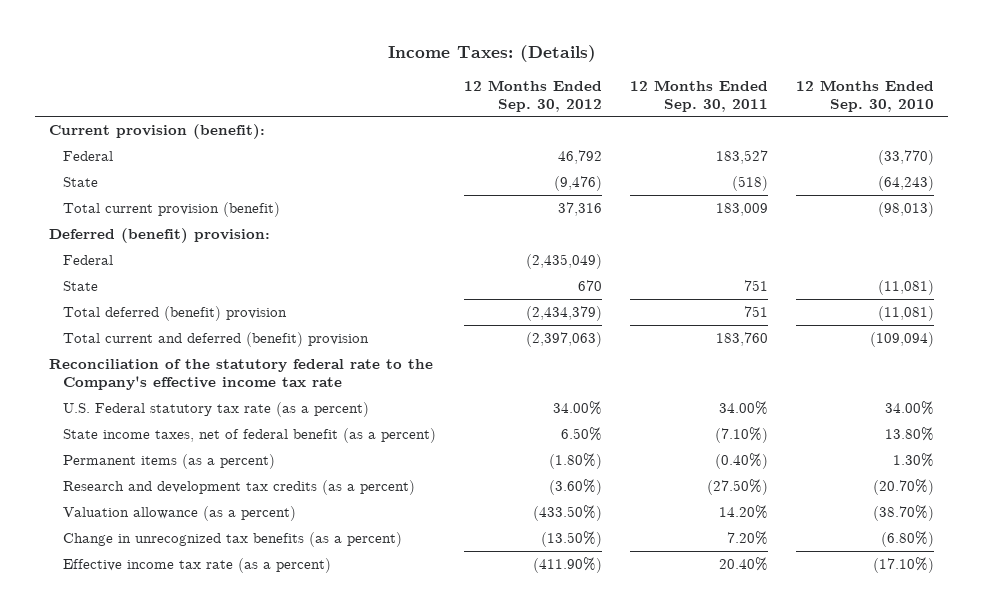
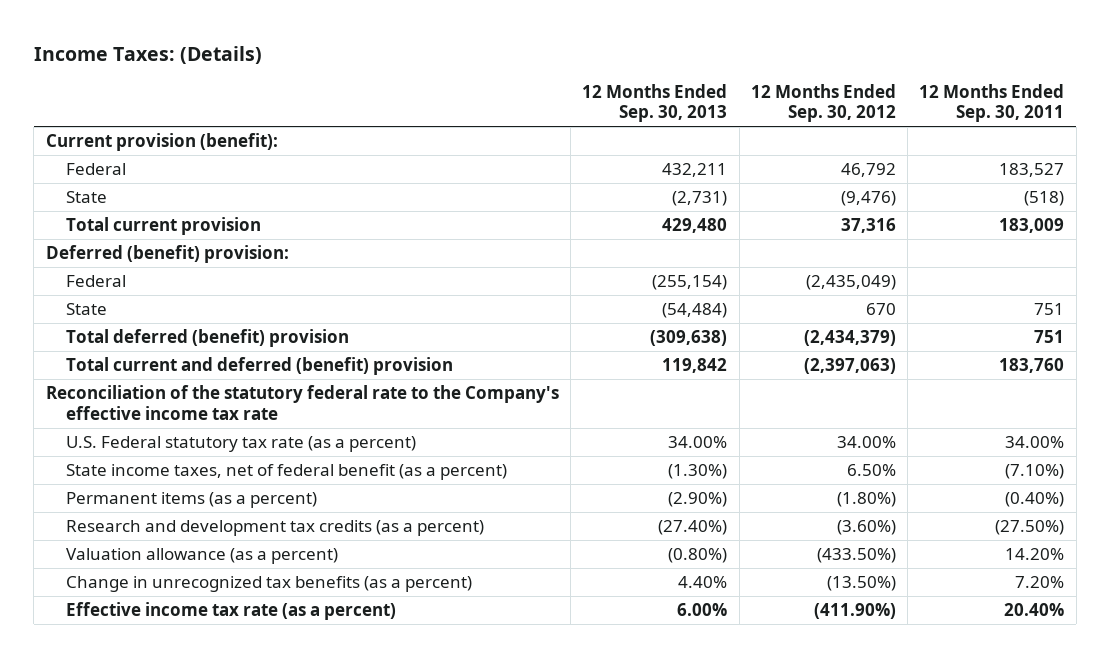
[796,79,935,112] 12 Months Ended Sep. 30, 2010 -> none
none -> [582,84,728,123] 12 Months Ended Sep. 30, 2013
[63,201,281,217] Total current provision (benefit) -> [65,217,261,236] Total current provision

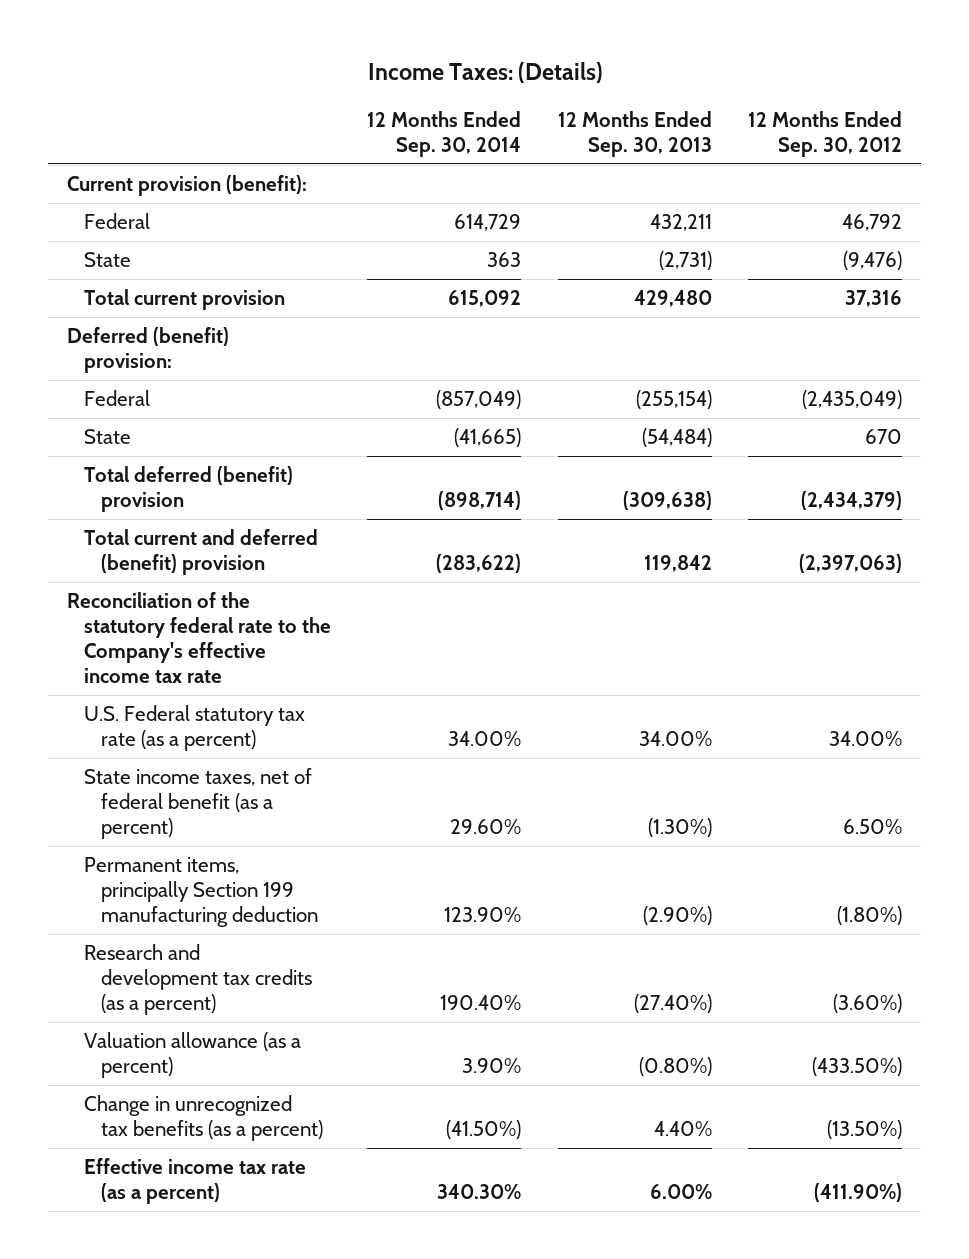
[919,84,1065,123] 12 Months Ended Sep. 30, 2011 -> none
none -> [367,111,522,157] 12 Months Ended Sep. 30, 2014
[65,492,317,509] Permanent items (as a percent) -> [83,857,318,928] Permanent items, principally Section 199 manufacturing deduction

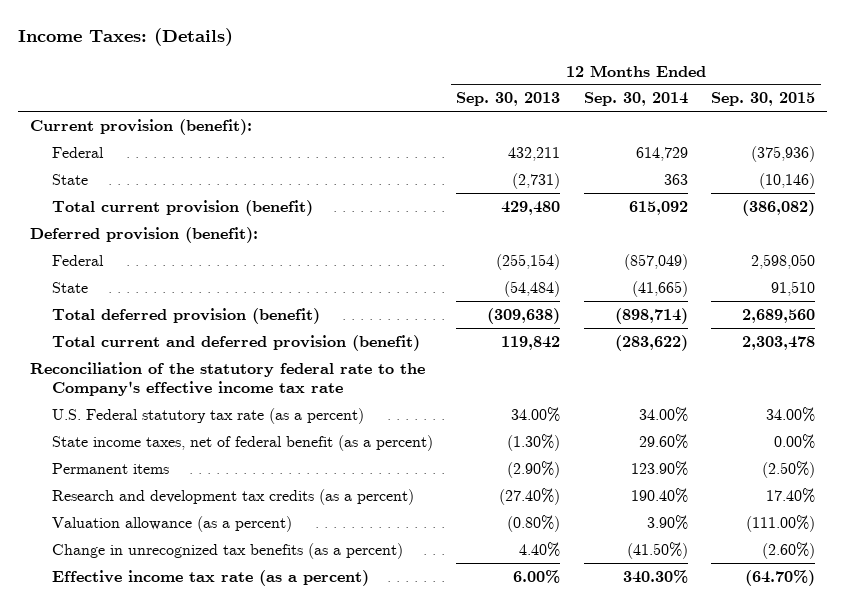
[748,111,903,157] 12 Months Ended Sep. 30, 2012 -> none
none -> [711,92,816,107] Sep. 30, 2015
[83,289,285,311] Total current provision -> [52,199,314,216] Total current provision (benefit)
[66,327,229,374] Deferred (benefit) provision: -> [29,226,258,243] Deferred provision (benefit):
[83,466,293,513] Total deferred (benefit) provision -> [52,307,321,324] Total deferred provision (benefit)
[83,529,318,576] Total current and deferred (benefit) provision -> [52,334,421,351] Total current and deferred provision (benefit)
[83,857,318,928] Permanent items, principally Section 199 manufacturing deduction -> [52,462,170,474] Permanent items

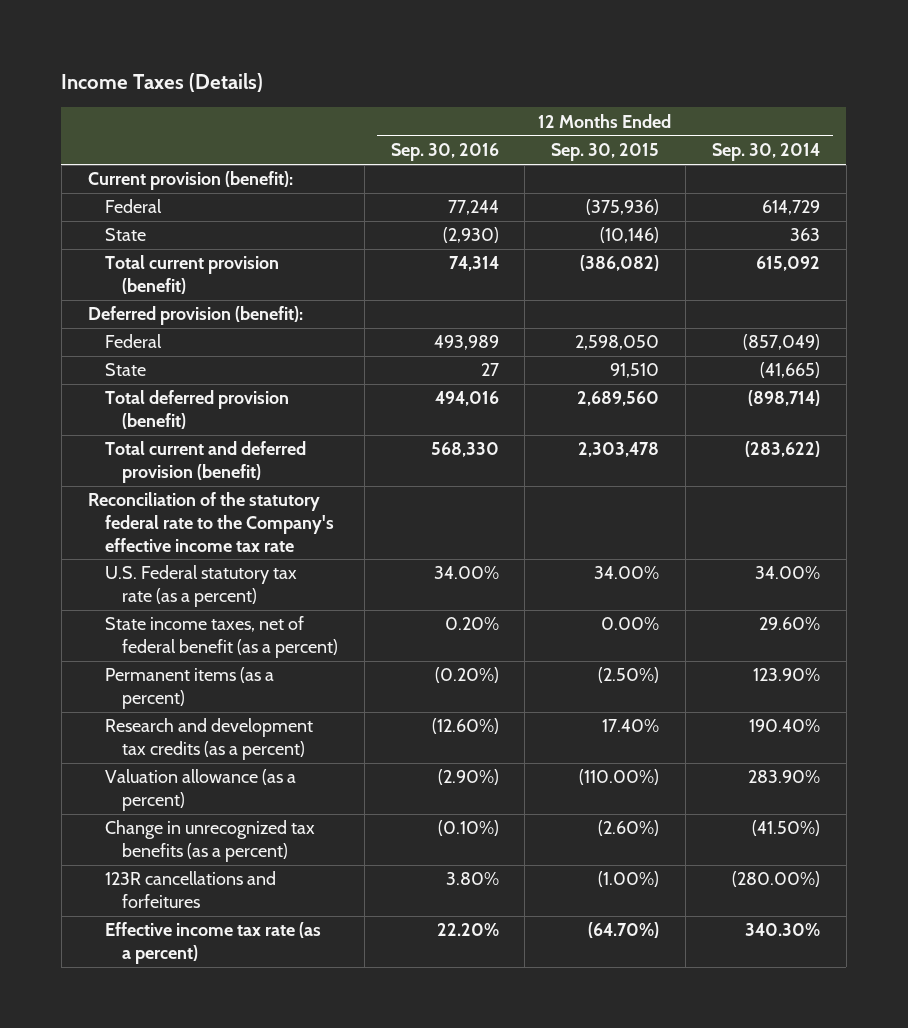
[17,28,233,47] Income Taxes: (Details) -> [61,73,264,93] Income Taxes (Details)
[456,92,561,107] Sep. 30, 2013 -> none
none -> [390,143,499,162] Sep. 30, 2016
[52,462,170,474] Permanent items -> [104,667,274,710] Permanent items (as a percent)
[646,514,688,530] 3.90% -> [747,770,820,784] 283.90%
[746,514,816,532] (111.00%) -> [579,769,660,786] (110.00%)
none -> [104,871,276,909] 123R cancellations and forfeitures

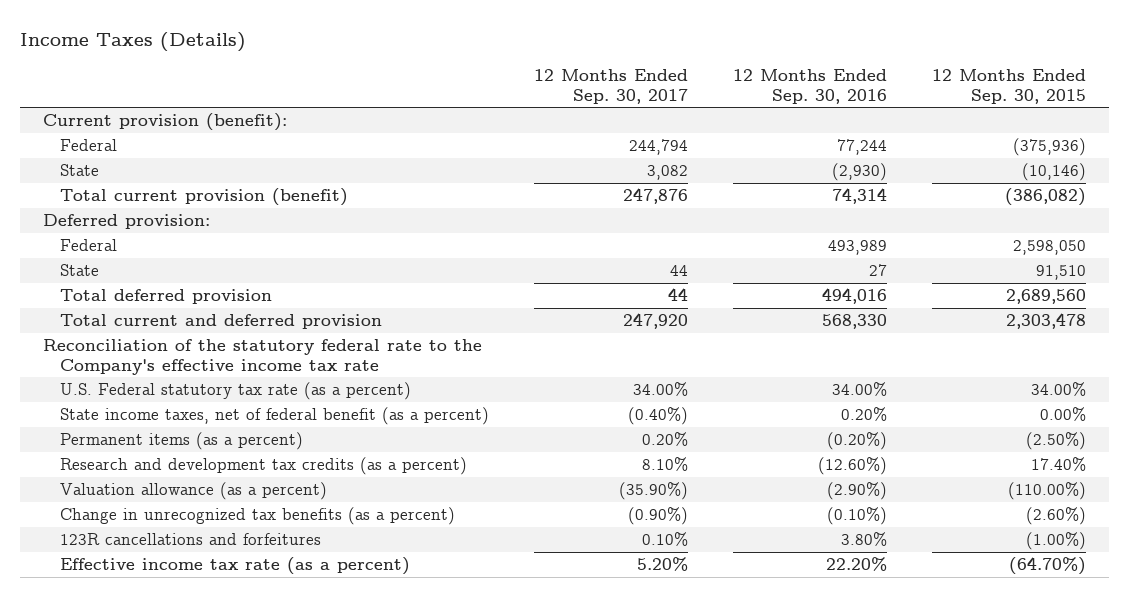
[711,143,820,162] Sep. 30, 2014 -> none
none -> [534,69,689,104] 12 Months Ended Sep. 30, 2017
[87,306,303,326] Deferred provision (benefit): -> [42,214,210,230] Deferred provision:
[104,390,289,430] Total deferred provision (benefit) -> [60,289,273,305] Total deferred provision
[104,441,306,484] Total current and deferred provision (benefit) -> [60,314,383,330] Total current and deferred provision

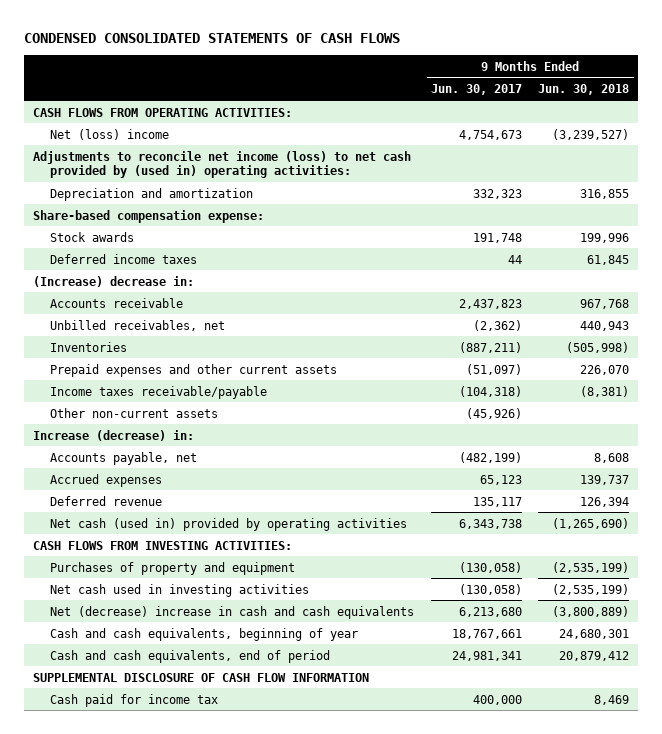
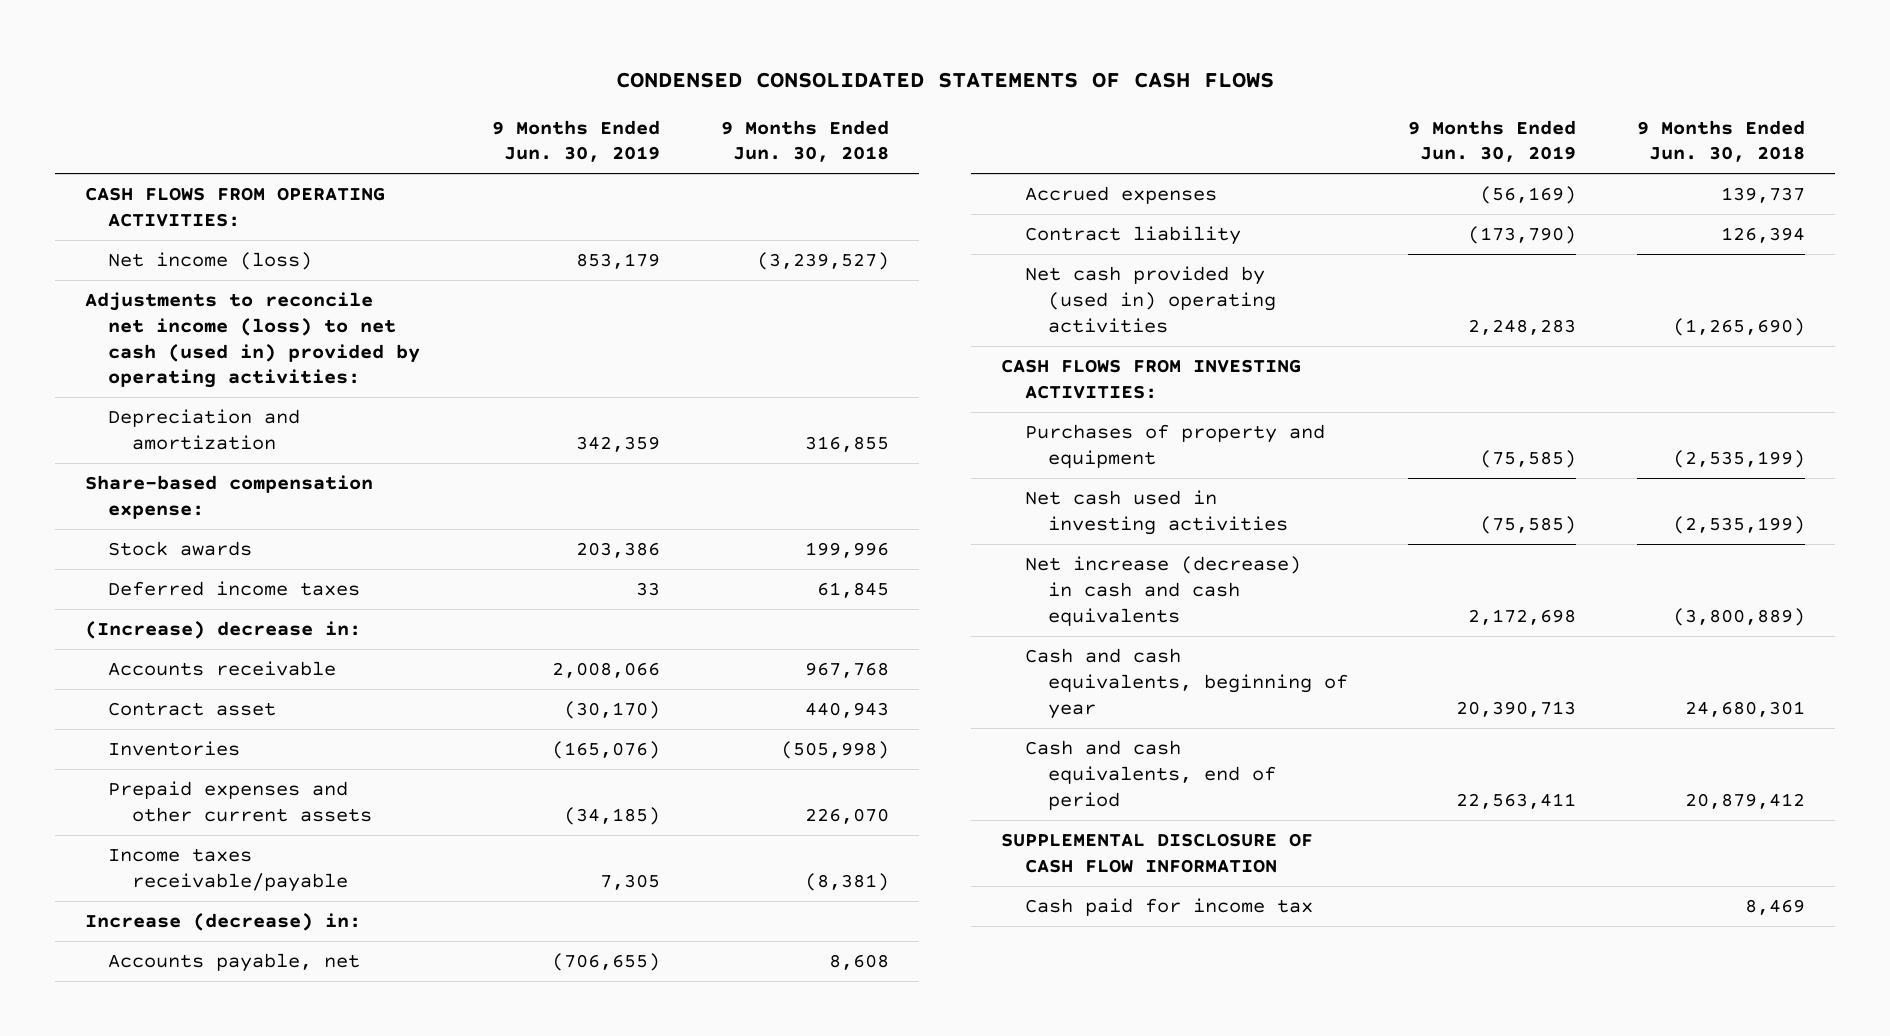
[430,84,522,96] Jun. 30, 2017 -> none
none -> [492,119,661,163] 9 Months Ended Jun. 30, 2019
[50,128,170,140] Net (loss) income -> [108,252,313,271] Net income (loss)
[32,150,411,179] Adjustments to reconcile net income (loss) to net cash provided by (used in) operating activities: -> [85,292,421,389] Adjustments to reconcile net income (loss) to net cash (used in) provided by operating activities:
[50,319,226,331] Unbilled receivables, net -> [108,702,277,717] Contract asset
[50,407,219,418] Other non-current assets -> none
[50,495,163,506] Deferred revenue -> [1024,226,1241,246] Contract liability
[50,517,408,531] Net cash (used in) provided by operating activities -> [1024,266,1276,333] Net cash provided by (used in) operating activities
[50,605,415,619] Net (decrease) increase in cash and cash equivalents -> [1024,556,1301,626] Net increase (decrease) in cash and cash equivalents

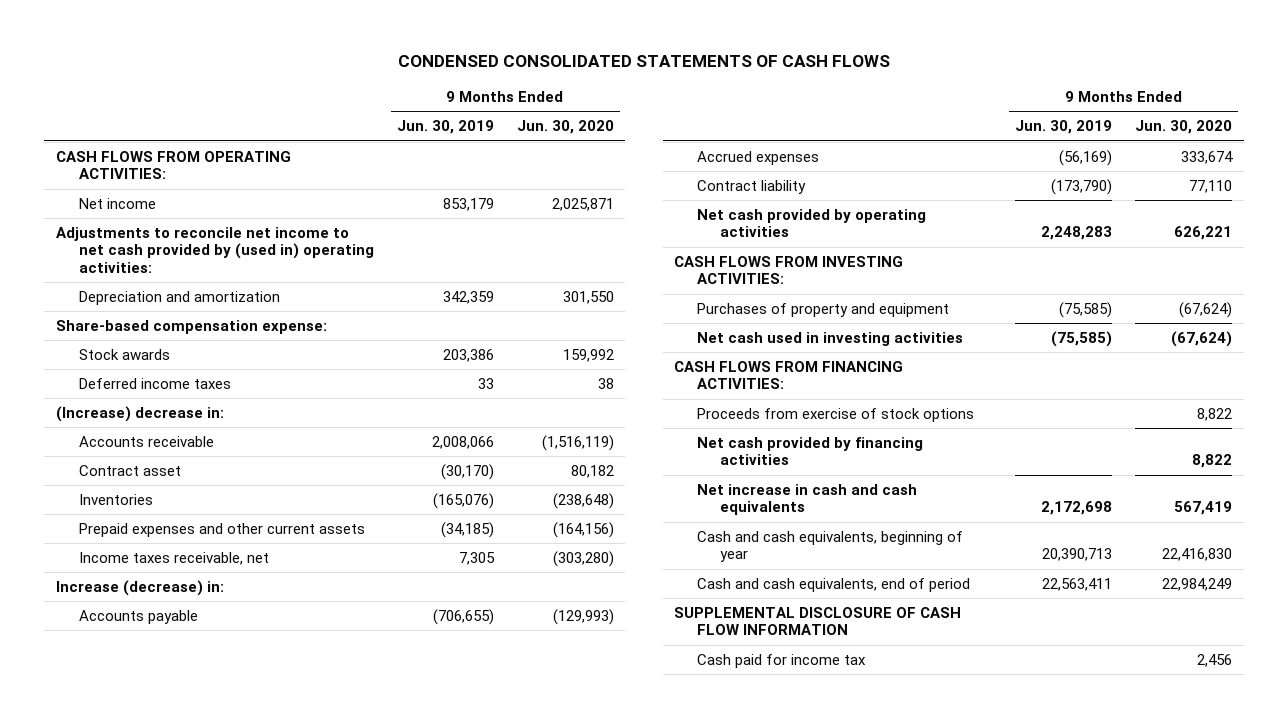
[720,119,889,163] 9 Months Ended Jun. 30, 2018 -> none
none -> [516,120,614,135] Jun. 30, 2020
[108,252,313,271] Net income (loss) -> [78,197,156,209] Net income
[85,292,421,389] Adjustments to reconcile net income (loss) to net cash (used in) provided by operating activities: -> [55,226,374,273] Adjustments to reconcile net income to net cash provided by (used in) operating activities:
[108,848,348,892] Income taxes receivable/payable -> [78,551,269,565] Income taxes receivable, net
[108,953,361,973] Accounts payable, net -> [78,609,198,624] Accounts payable
[1024,266,1276,333] Net cash provided by (used in) operating activities -> [697,208,927,238] Net cash provided by operating activities
none -> [674,360,904,390] CASH FLOWS FROM FINANCING ACTIVITIES:
none -> [697,407,975,422] Proceeds from exercise of stock options
none -> [697,436,924,466] Net cash provided by financing activities
[1024,556,1301,626] Net increase (decrease) in cash and cash equivalents -> [697,483,918,516] Net increase in cash and cash equivalents

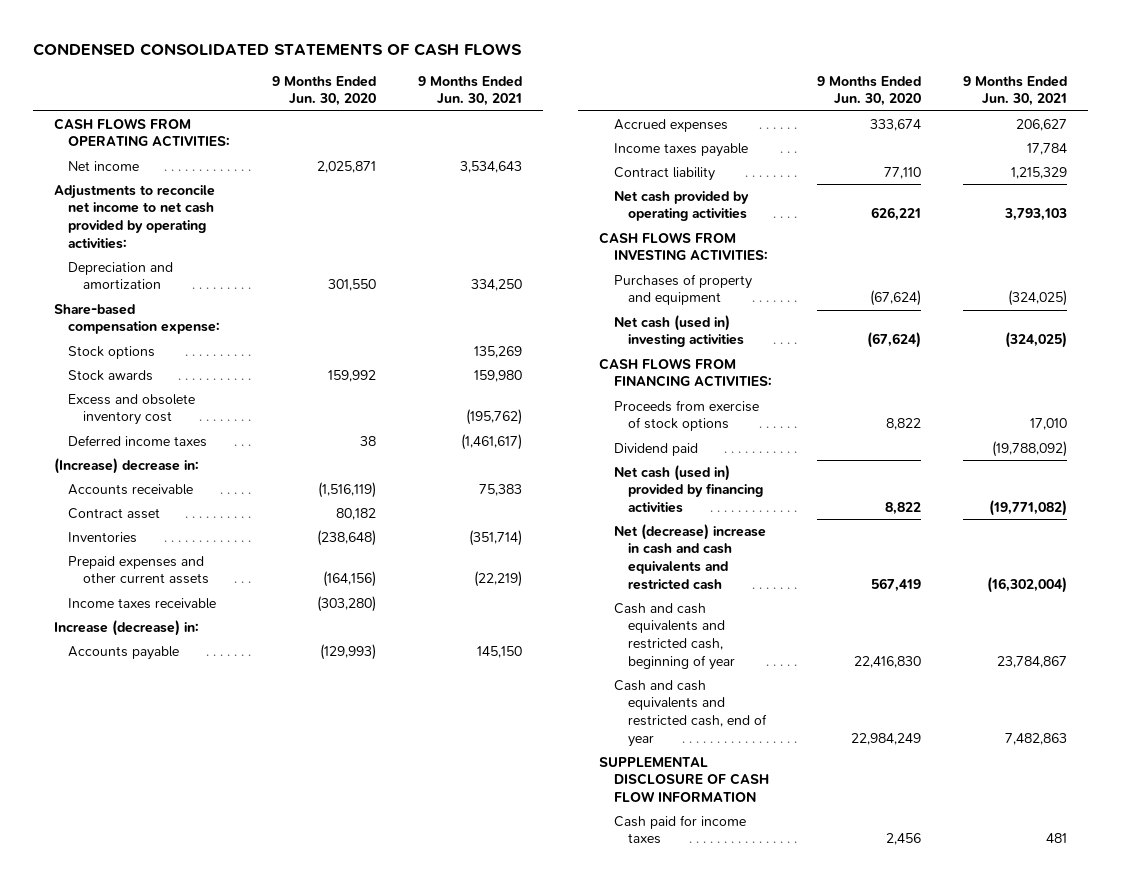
[396,120,494,135] Jun. 30, 2019 -> none
none -> [417,75,522,107] 9 Months Ended Jun. 30, 2021
[55,226,374,273] Adjustments to reconcile net income to net cash provided by (used in) operating activities: -> [53,184,215,249] Adjustments to reconcile net income to net cash provided by operating activities:
none -> [68,345,156,359] Stock options
none -> [68,393,196,426] Excess and obsolete inventory cost
[78,551,269,565] Income taxes receivable, net -> [68,597,217,609] Income taxes receivable
none -> [613,142,748,157] Income taxes payable
[697,331,964,346] Net cash used in investing activities -> [613,314,745,348] Net cash (used in) investing activities
none -> [613,442,698,456] Dividend paid
[697,436,924,466] Net cash provided by financing activities -> [613,464,764,514] Net cash (used in) provided by financing activities
[697,483,918,516] Net increase in cash and cash equivalents -> [613,523,766,590] Net (decrease) increase in cash and cash equivalents and restricted cash
[697,530,964,563] Cash and cash equivalents, beginning of year -> [613,602,736,670] Cash and cash equivalents and restricted cash, beginning of year
[697,577,971,592] Cash and cash equivalents, end of period -> [613,679,768,747] Cash and cash equivalents and restricted cash, end of year
[697,653,867,668] Cash paid for income tax -> [613,814,746,845] Cash paid for income taxes

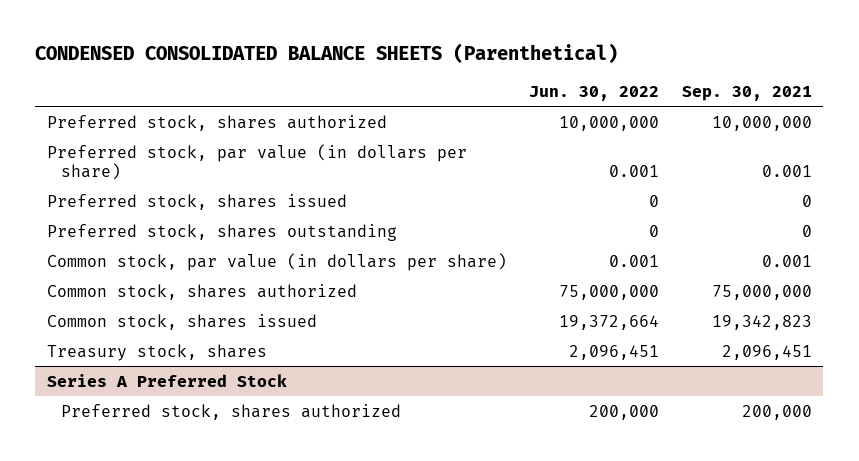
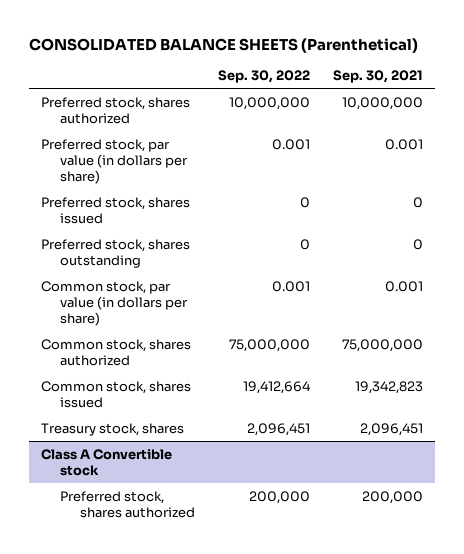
[35,43,619,64] CONDENSED CONSOLIDATED BALANCE SHEETS (Parenthetical) -> [29,37,419,53] CONSOLIDATED BALANCE SHEETS (Parenthetical)
[529,85,660,101] Jun. 30, 2022 -> none
none -> [218,70,311,84] Sep. 30, 2022
[46,373,287,387] Series A Preferred Stock -> [40,448,172,477] Class A Convertible stock

